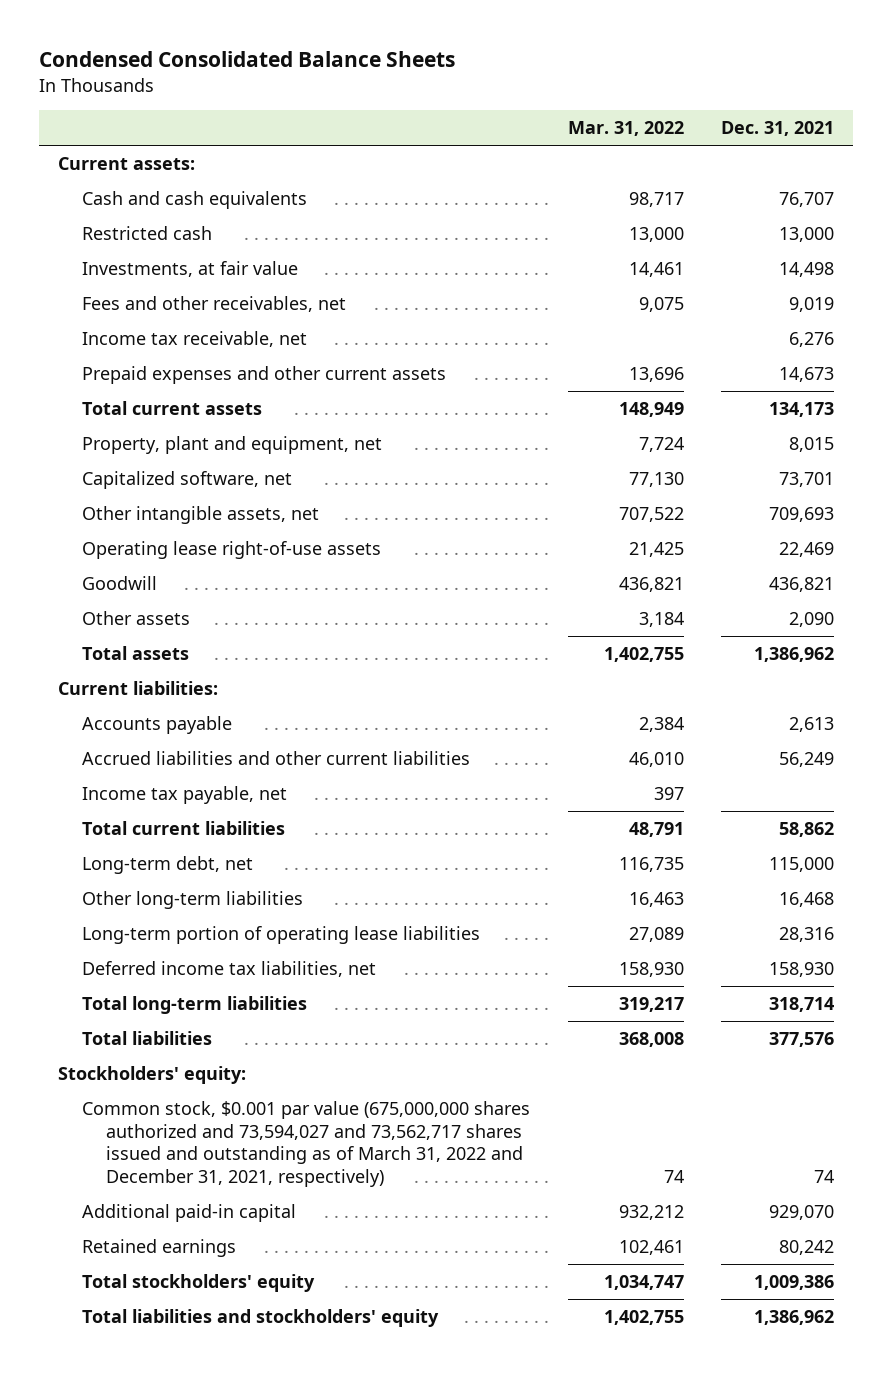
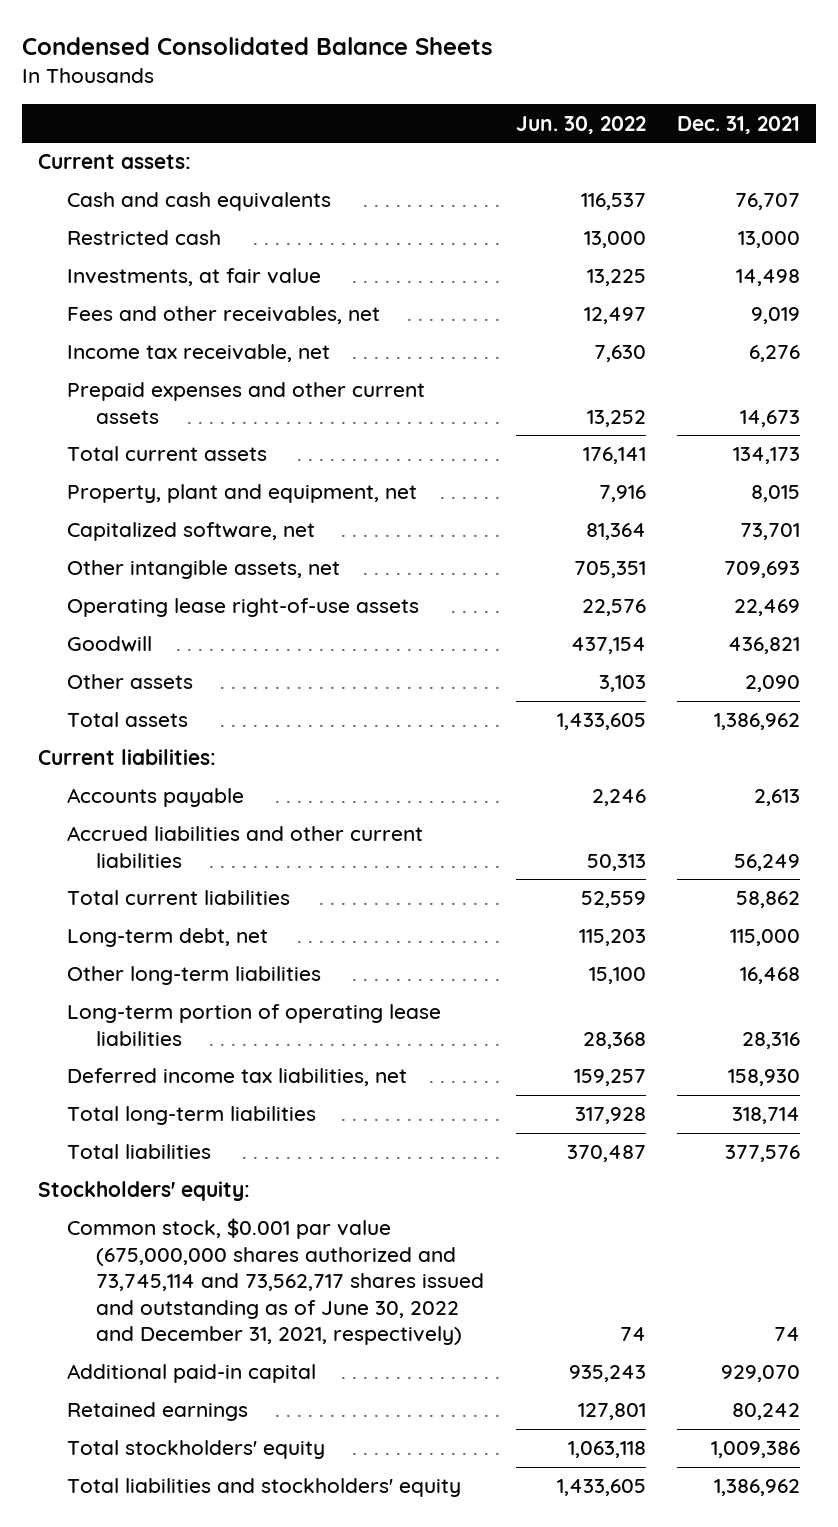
[567,121,684,137] Mar. 31, 2022 -> none
none -> [515,115,646,134] Jun. 30, 2022
[82,786,288,805] Income tax payable, net -> none
[82,1101,531,1187] Common stock, $0.001 par value (675,000,000 shares authorized and 73,594,027 and 73,562,717 shares issued and outstanding as of March 31, 2022 and December 31, 2021, respectively) -> [67,1218,485,1346] Common stock, $0.001 par value (675,000,000 shares authorized and 73,745,114 and 73,562,717 shares issued and outstanding as of June 30, 2022 and December 31, 2021, respectively)

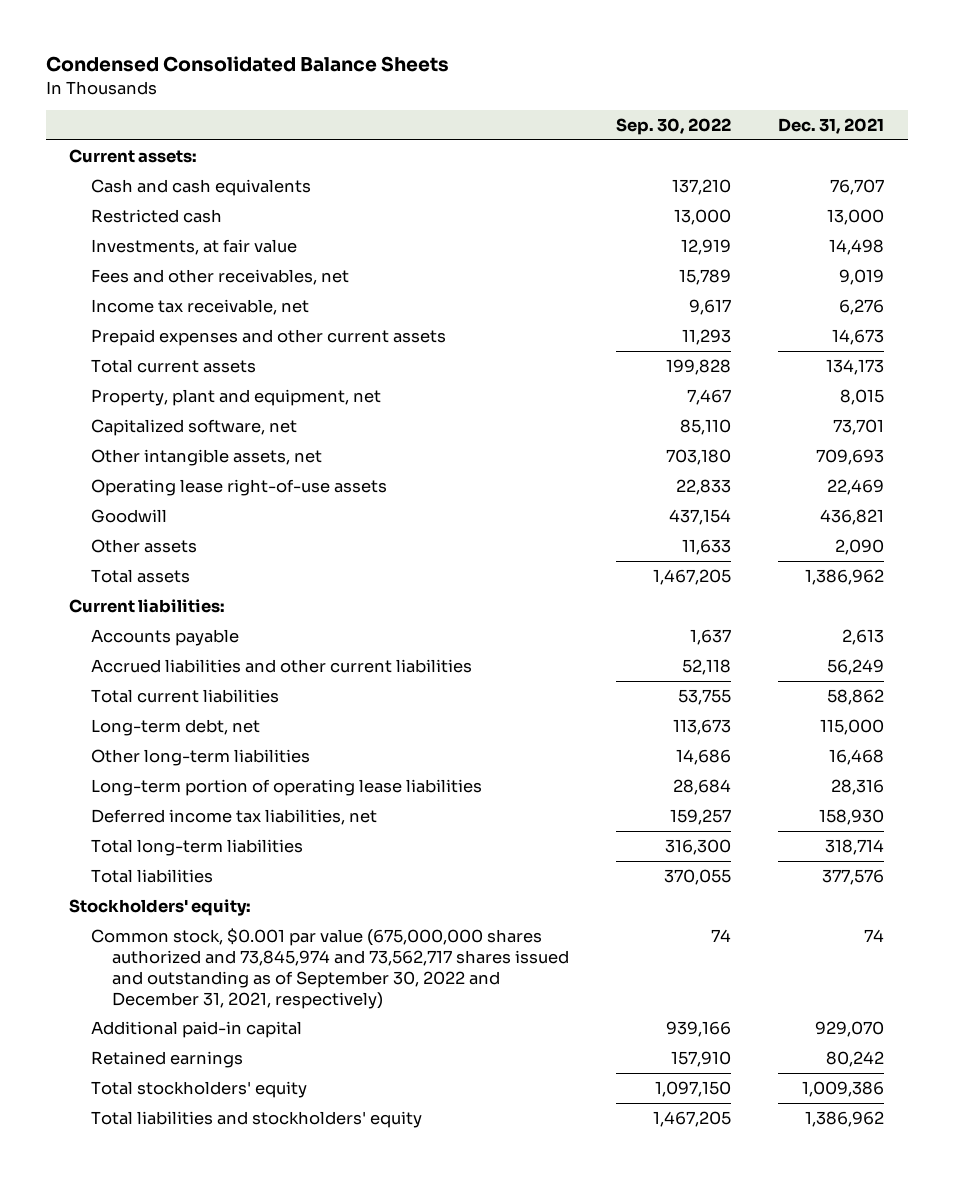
[515,115,646,134] Jun. 30, 2022 -> none
none -> [616,118,732,136] Sep. 30, 2022
[67,1218,485,1346] Common stock, $0.001 par value (675,000,000 shares authorized and 73,745,114 and 73,562,717 shares issued and outstanding as of June 30, 2022 and December 31, 2021, respectively) -> [90,927,570,1009] Common stock, $0.001 par value (675,000,000 shares authorized and 73,845,974 and 73,562,717 shares issued and outstanding as of September 30, 2022 and December 31, 2021, respectively)

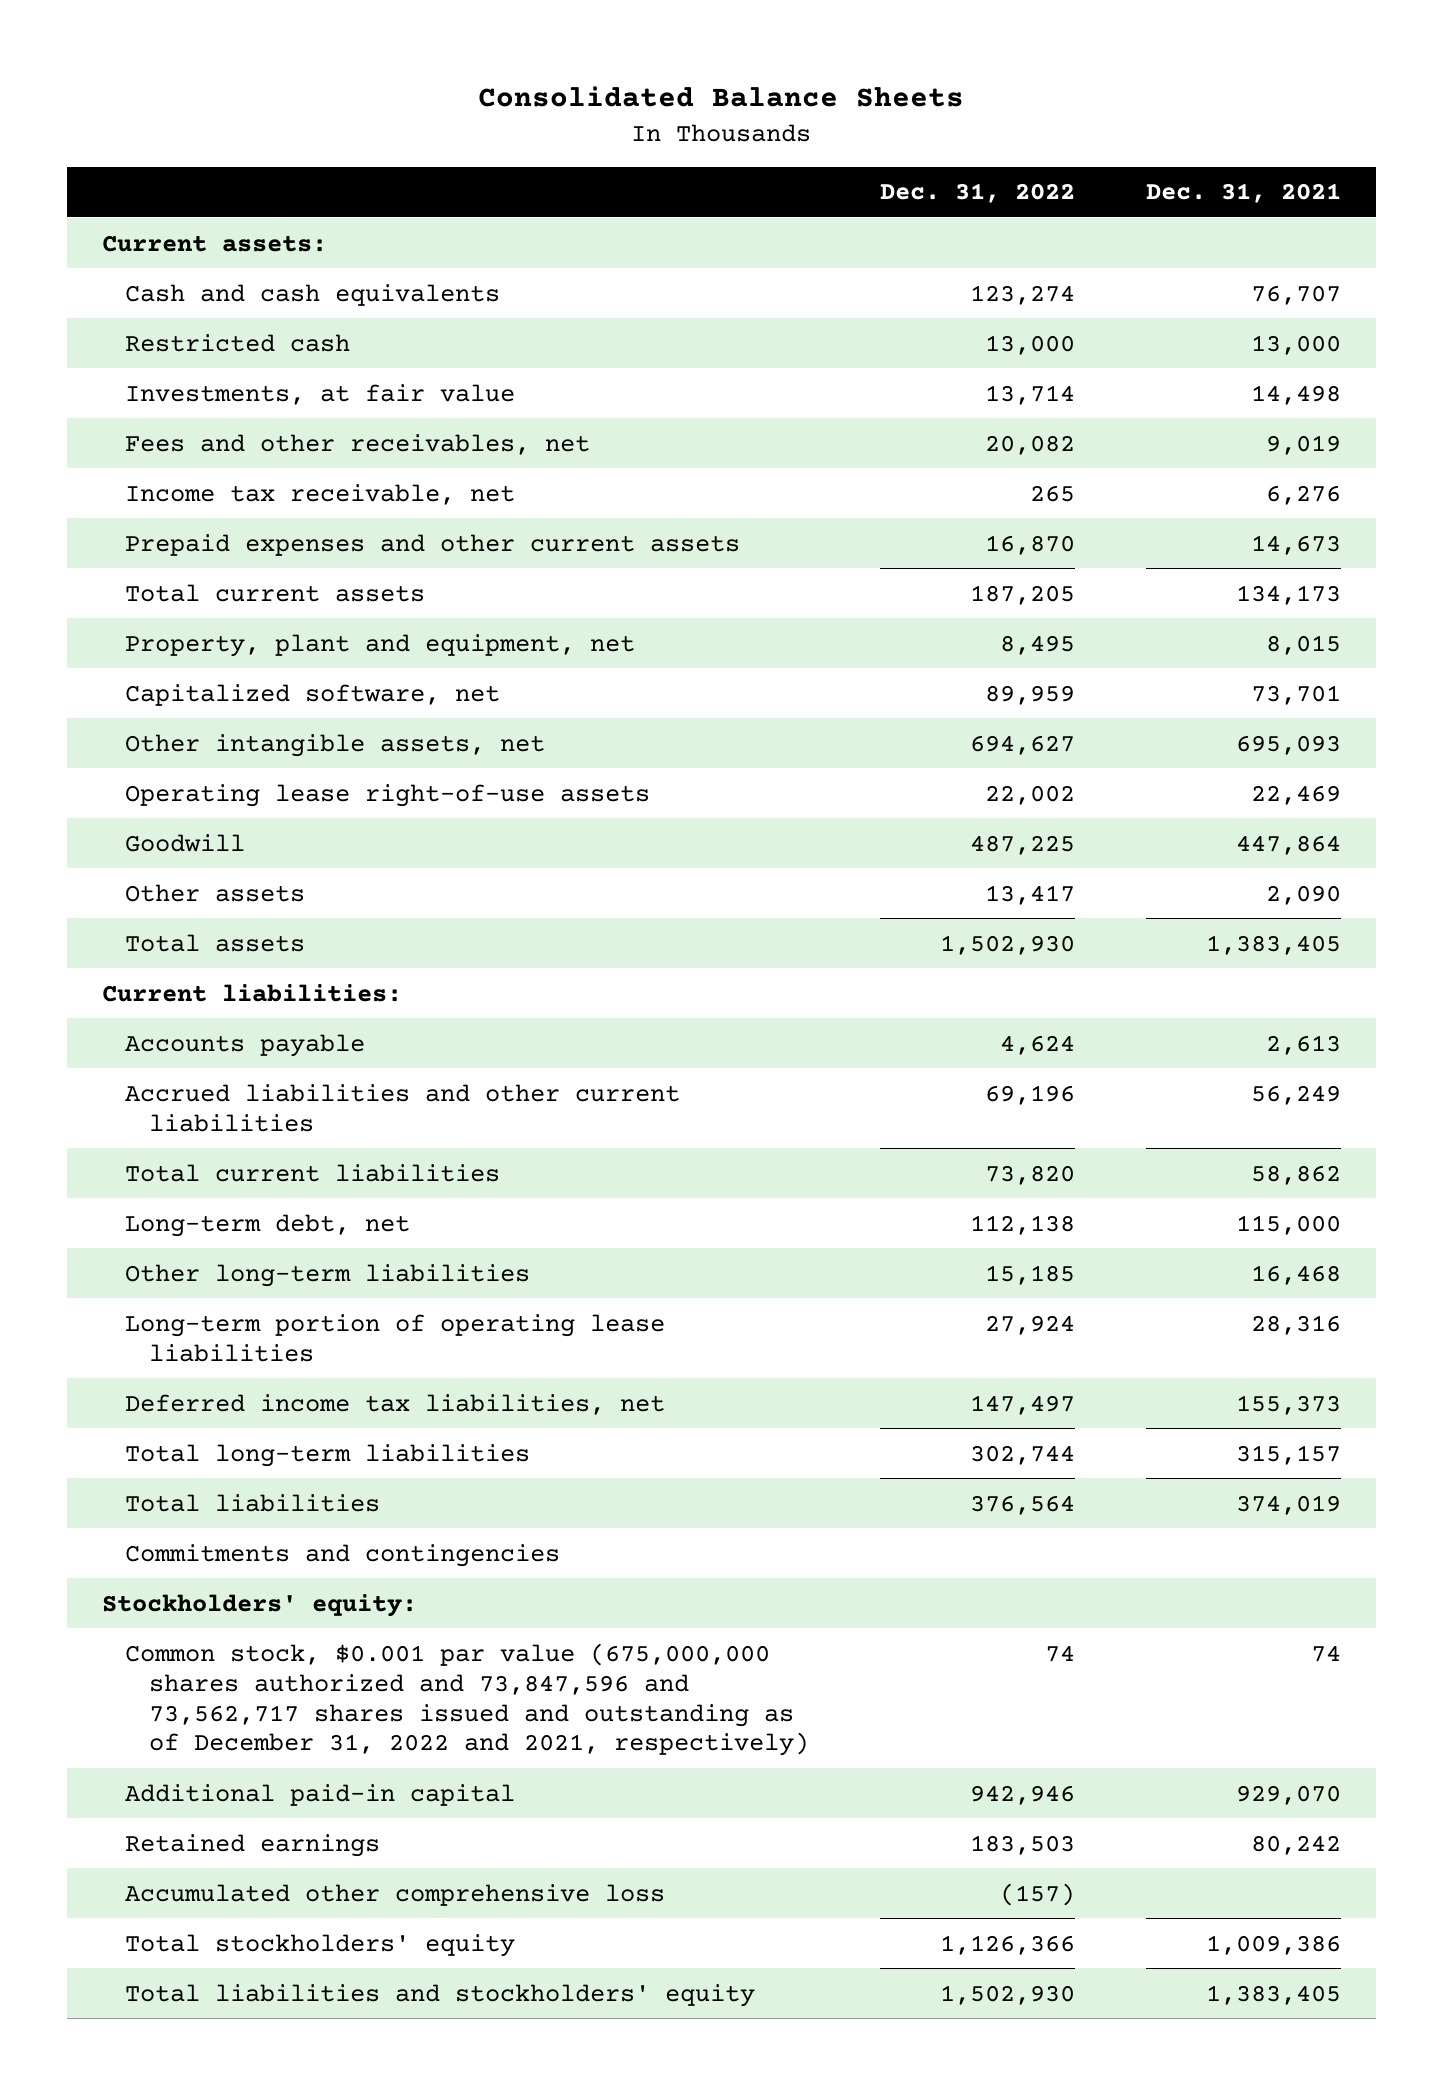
[45,56,449,73] Condensed Consolidated Balance Sheets -> [478,86,965,108] Consolidated Balance Sheets
[616,118,732,136] Sep. 30, 2022 -> none
none -> [879,183,1075,204] Dec. 31, 2022
[816,448,885,465] 709,693 -> [1235,734,1341,755] 695,093
[820,508,885,525] 436,821 -> [1235,834,1341,855] 447,864
[805,568,885,585] 1,386,962 -> [1205,934,1341,955] 1,383,405
[819,808,885,825] 158,930 -> [1235,1394,1341,1415] 155,373
[825,838,885,855] 318,714 -> [1235,1444,1341,1465] 315,157
[822,868,885,885] 377,576 -> [1235,1494,1341,1515] 374,019
none -> [125,1543,561,1567] Commitments and contingencies
[90,927,570,1009] Common stock, $0.001 par value (675,000,000 shares authorized and 73,845,974 and 73,562,717 shares issued and outstanding as of September 30, 2022 and December 31, 2021, respectively) -> [125,1642,809,1757] Common stock, $0.001 par value (675,000,000 shares authorized and 73,847,596 and 73,562,717 shares issued and outstanding as of December 31, 2022 and 2021, respectively)
none -> [125,1883,666,1906] Accumulated other comprehensive loss
[805,1110,885,1127] 1,386,962 -> [1205,1984,1341,2005] 1,383,405

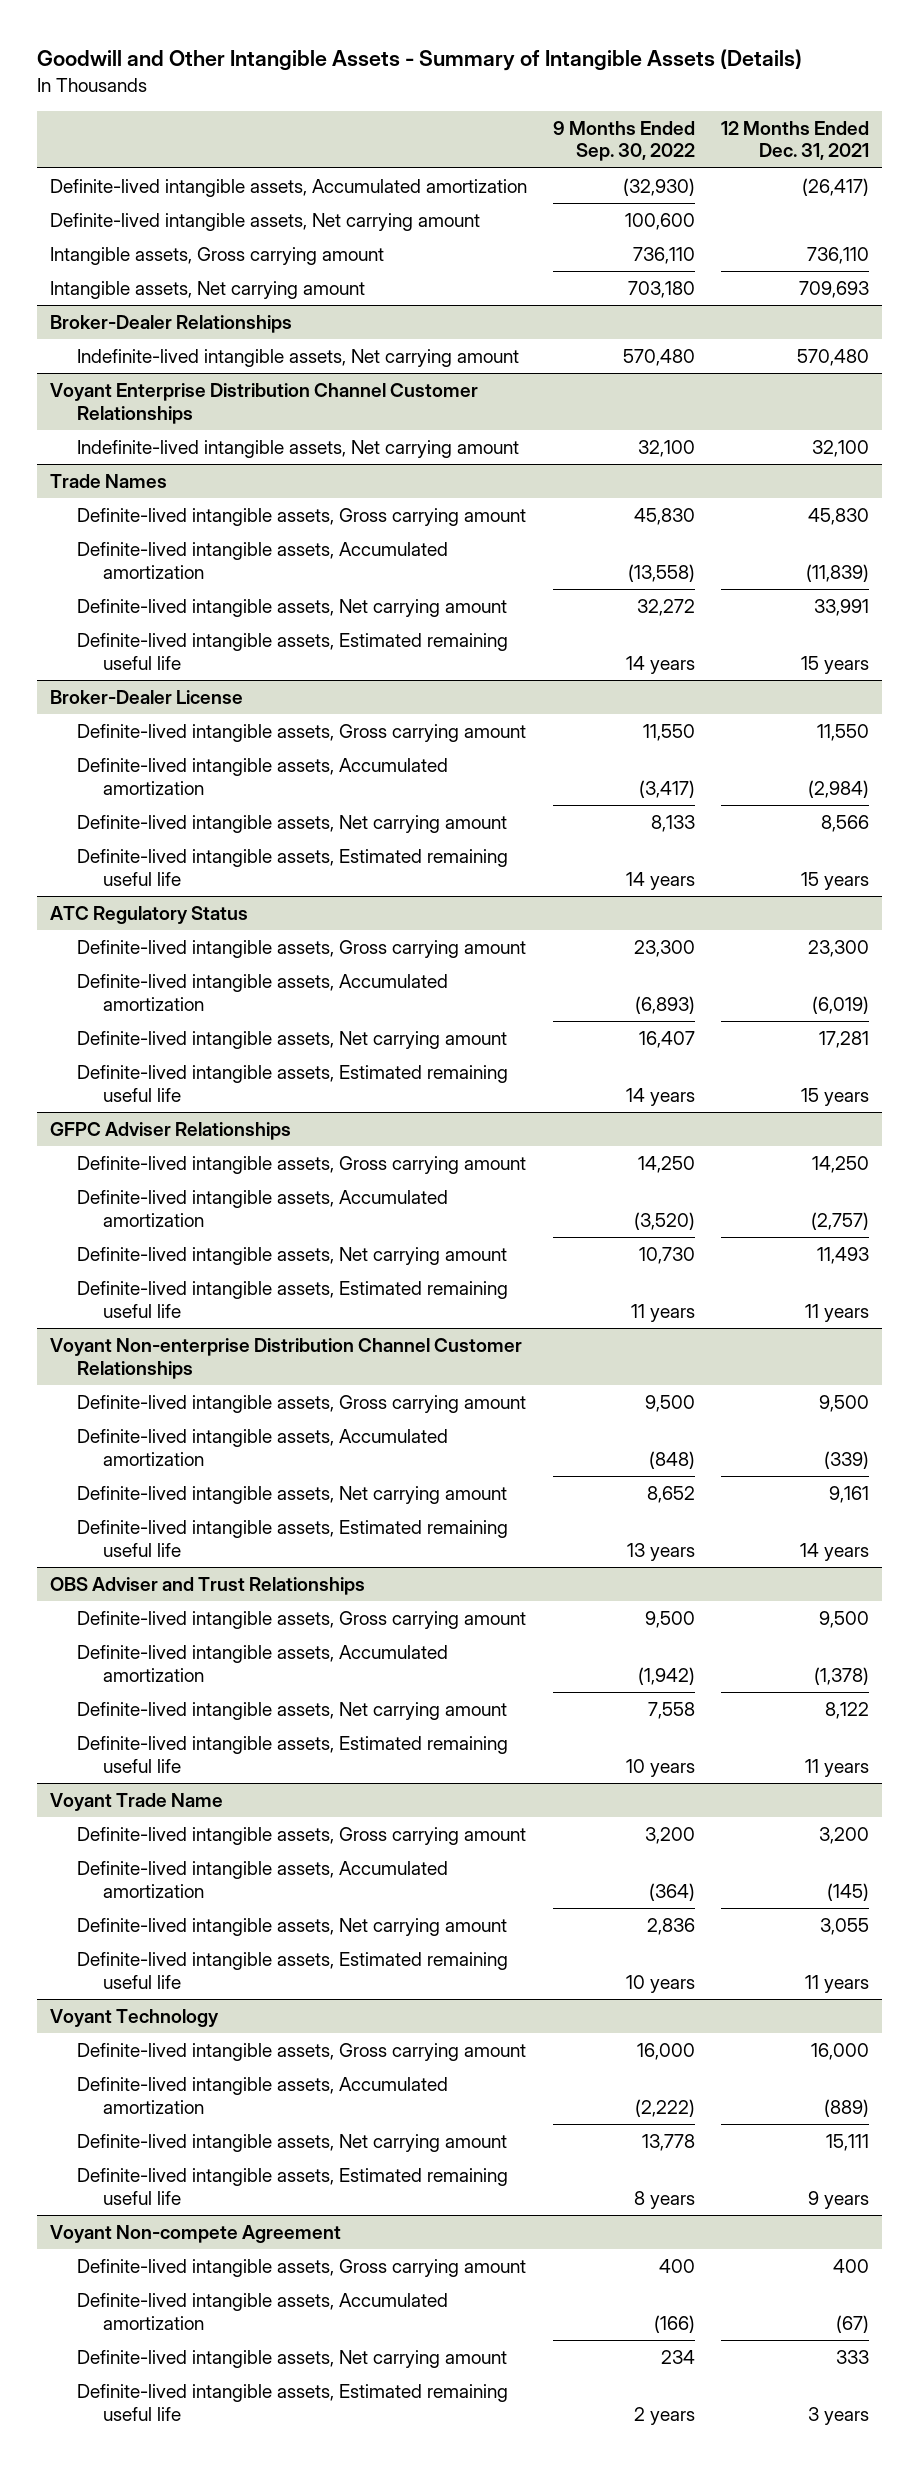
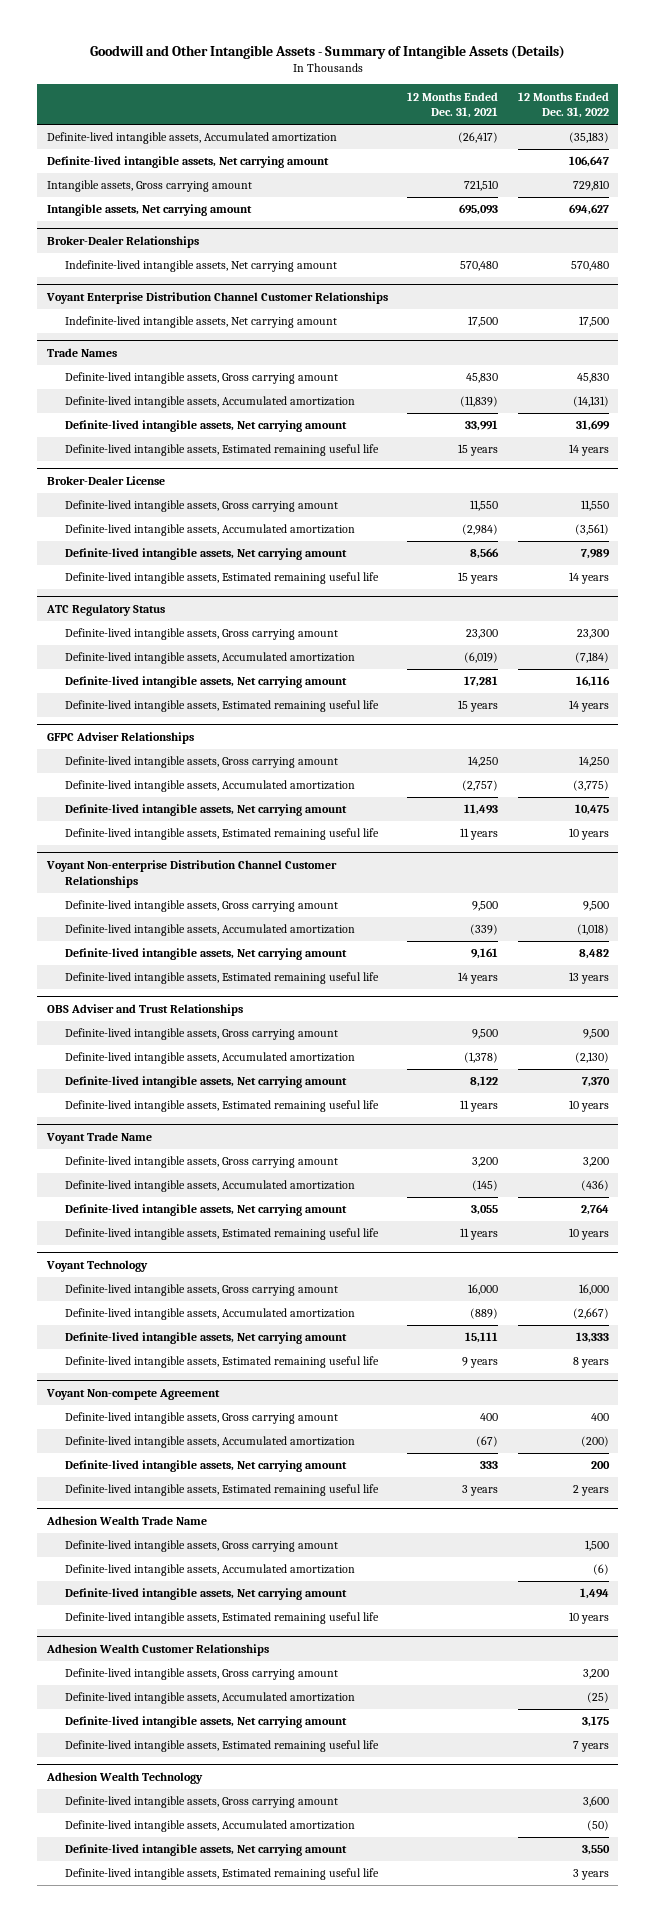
[552,120,695,162] 9 Months Ended Sep. 30, 2022 -> none
none -> [517,91,609,119] 12 Months Ended Dec. 31, 2022
[806,246,869,264] 736,110 -> [464,180,499,192] 721,510
[798,280,869,298] 709,693 -> [459,204,499,216] 695,093
[811,439,869,457] 32,100 -> [468,316,499,328] 17,500
none -> [45,1516,207,1526] Adhesion Wealth Trade Name
none -> [64,1540,338,1553] Definite-lived intangible assets, Gross carrying amount
none -> [64,1564,355,1577] Definite-lived intangible assets, Accumulated amortization
none -> [64,1588,347,1601] Definite-lived intangible assets, Net carrying amount
none -> [64,1612,379,1625] Definite-lived intangible assets, Estimated remaining useful life
none -> [45,1644,269,1657] Adhesion Wealth Customer Relationships
none -> [64,1668,338,1681] Definite-lived intangible assets, Gross carrying amount
none -> [64,1692,355,1705] Definite-lived intangible assets, Accumulated amortization
none -> [64,1716,347,1729] Definite-lived intangible assets, Net carrying amount
none -> [64,1740,379,1753] Definite-lived intangible assets, Estimated remaining useful life
none -> [45,1772,203,1785] Adhesion Wealth Technology
none -> [64,1796,338,1809] Definite-lived intangible assets, Gross carrying amount
none -> [64,1820,355,1833] Definite-lived intangible assets, Accumulated amortization
none -> [64,1844,347,1857] Definite-lived intangible assets, Net carrying amount
none -> [64,1868,379,1881] Definite-lived intangible assets, Estimated remaining useful life

